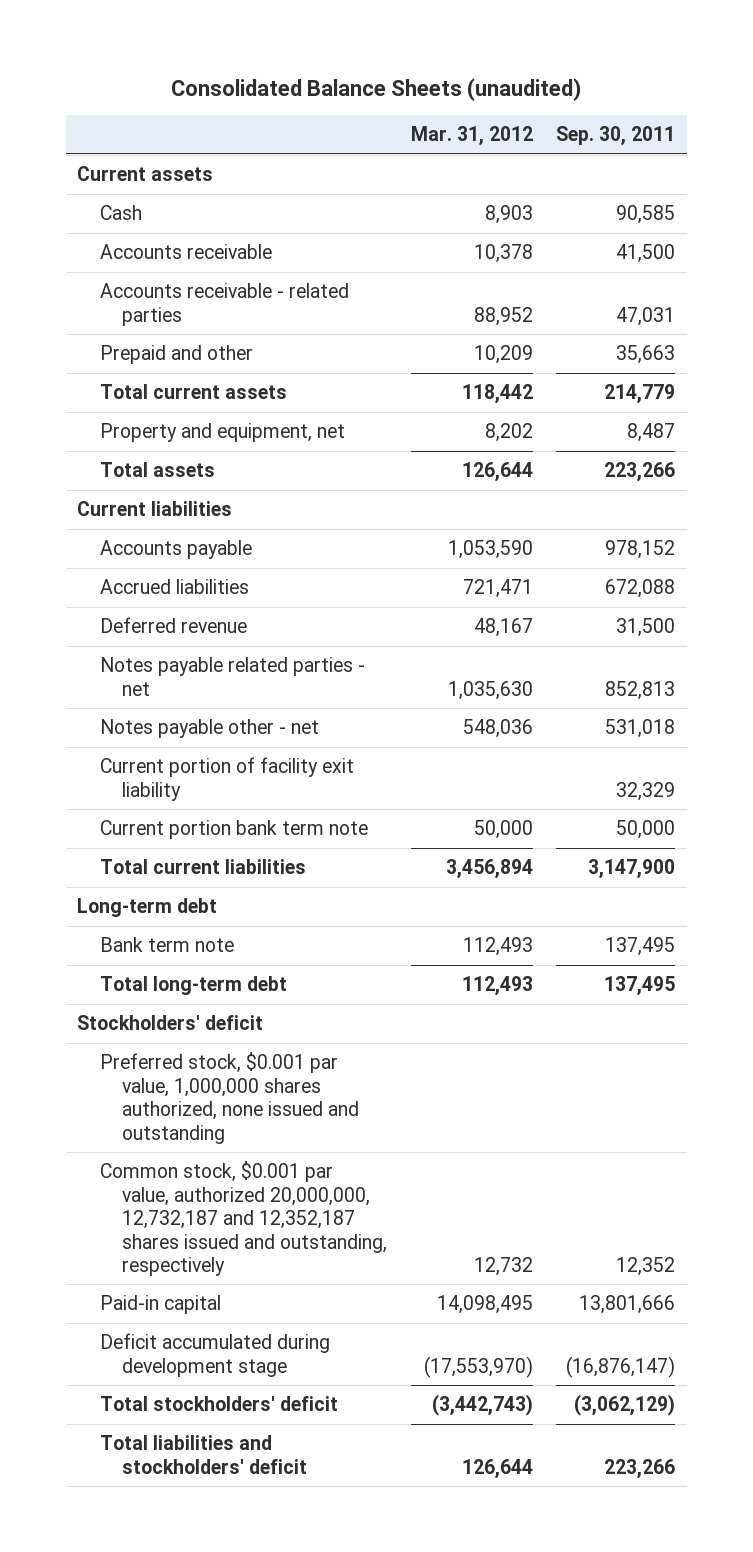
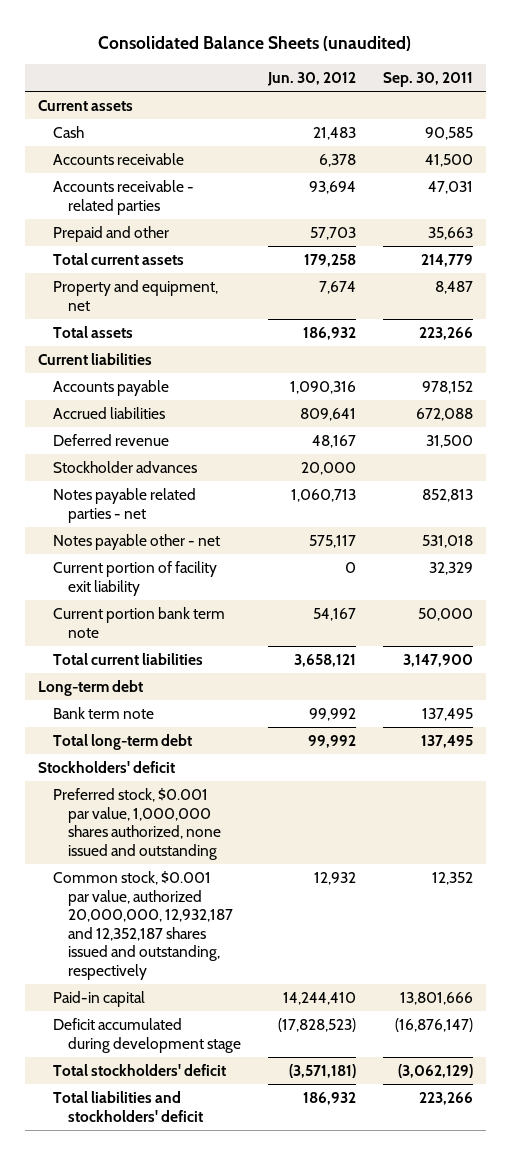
[410,126,533,147] Mar. 31, 2012 -> none
none -> [266,71,356,86] Jun. 30, 2012
none -> [53,460,198,473] Stockholder advances
[99,1161,388,1276] Common stock, $0.001 par value, authorized 20,000,000, 12,732,187 and 12,352,187 shares issued and outstanding, respectively -> [53,870,233,980] Common stock, $0.001 par value, authorized 20,000,000, 12,932,187 and 12,352,187 shares issued and outstanding, respectively

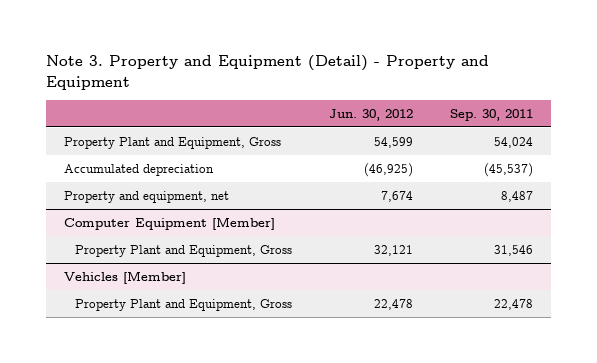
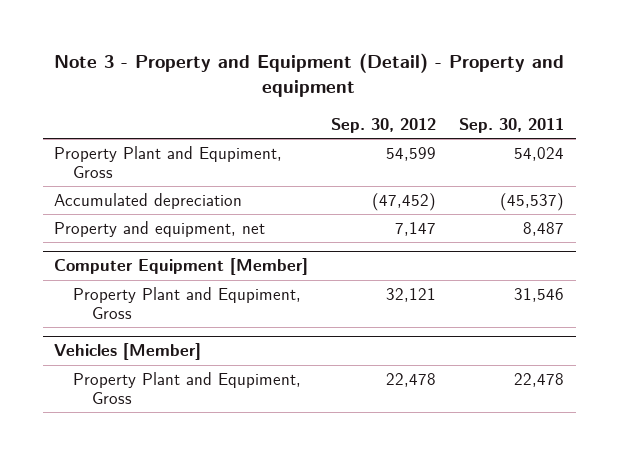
[45,55,489,90] Note 3. Property and Equipment (Detail) - Property and Equipment -> [54,53,565,98] Note 3 - Property and Equipment (Detail) - Property and equipment
[328,109,413,122] Jun. 30, 2012 -> none
none -> [331,117,437,133] Sep. 30, 2012
[64,136,282,149] Property Plant and Equipment, Gross -> [54,145,283,178] Property Plant and Equpiment, Gross
[74,244,292,257] Property Plant and Equipment, Gross -> [73,286,302,319] Property Plant and Equpiment, Gross
[74,298,292,311] Property Plant and Equipment, Gross -> [73,371,302,404] Property Plant and Equpiment, Gross

